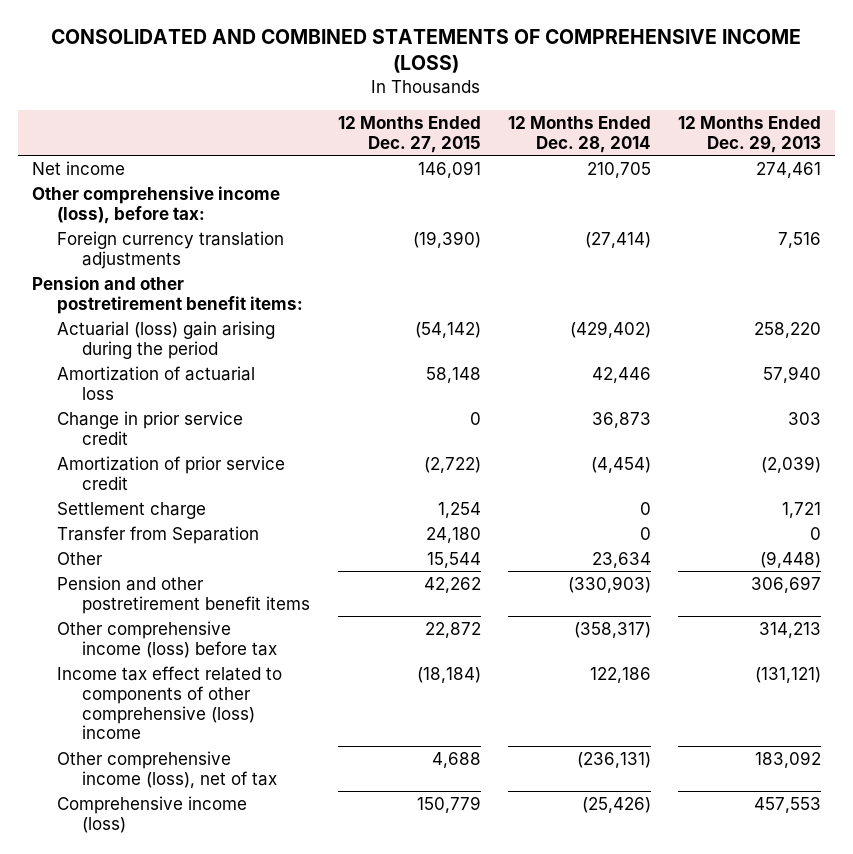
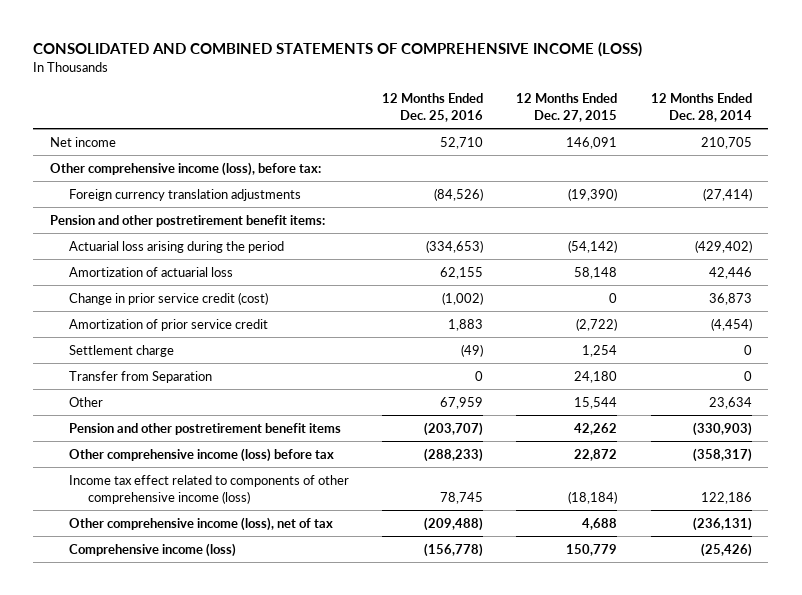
[677,115,821,153] 12 Months Ended Dec. 29, 2013 -> none
none -> [382,92,484,122] 12 Months Ended Dec. 25, 2016
[56,320,275,359] Actuarial (loss) gain arising during the period -> [69,240,285,253] Actuarial loss arising during the period
[56,410,243,445] Change in prior service credit -> [69,291,269,305] Change in prior service credit (cost)
[56,665,282,740] Income tax effect related to components of other comprehensive (loss) income -> [69,474,350,504] Income tax effect related to components of other comprehensive income (loss)

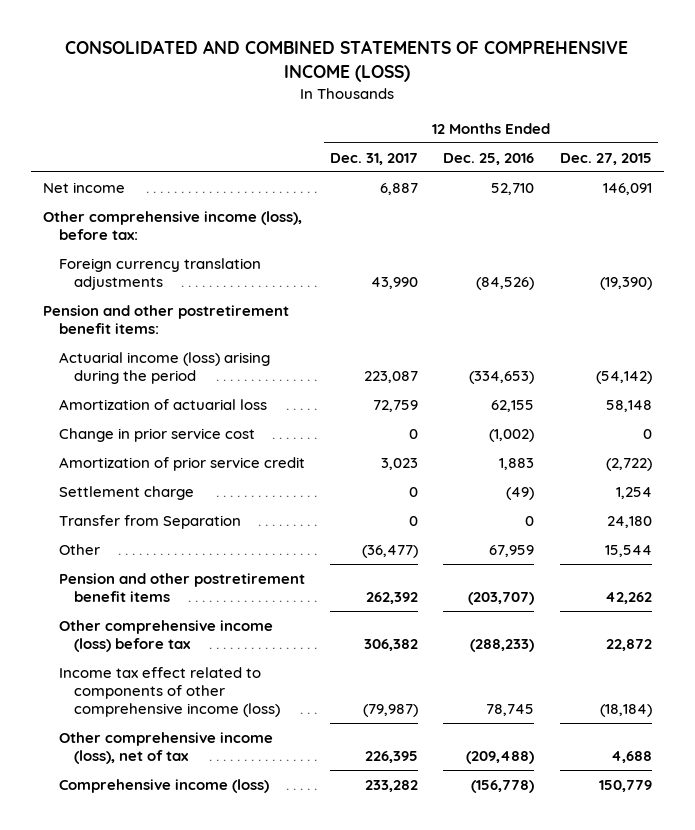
[650,92,752,122] 12 Months Ended Dec. 28, 2014 -> none
none -> [330,152,419,165] Dec. 31, 2017
[69,240,285,253] Actuarial loss arising during the period -> [58,351,270,384] Actuarial income (loss) arising during the period
[69,291,269,305] Change in prior service credit (cost) -> [58,427,255,442] Change in prior service cost

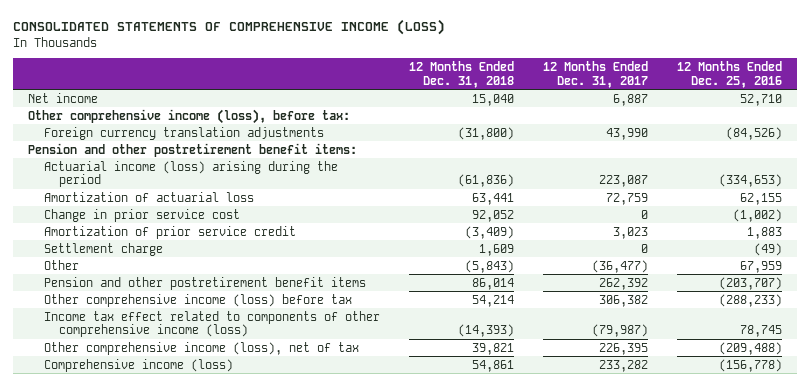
[65,40,629,82] CONSOLIDATED AND COMBINED STATEMENTS OF COMPREHENSIVE INCOME (LOSS) -> [13,19,446,36] CONSOLIDATED STATEMENTS OF COMPREHENSIVE INCOME (LOSS)
[559,152,652,165] Dec. 27, 2015 -> none
none -> [408,61,514,88] 12 Months Ended Dec. 31, 2018
[58,514,241,529] Transfer from Separation -> none

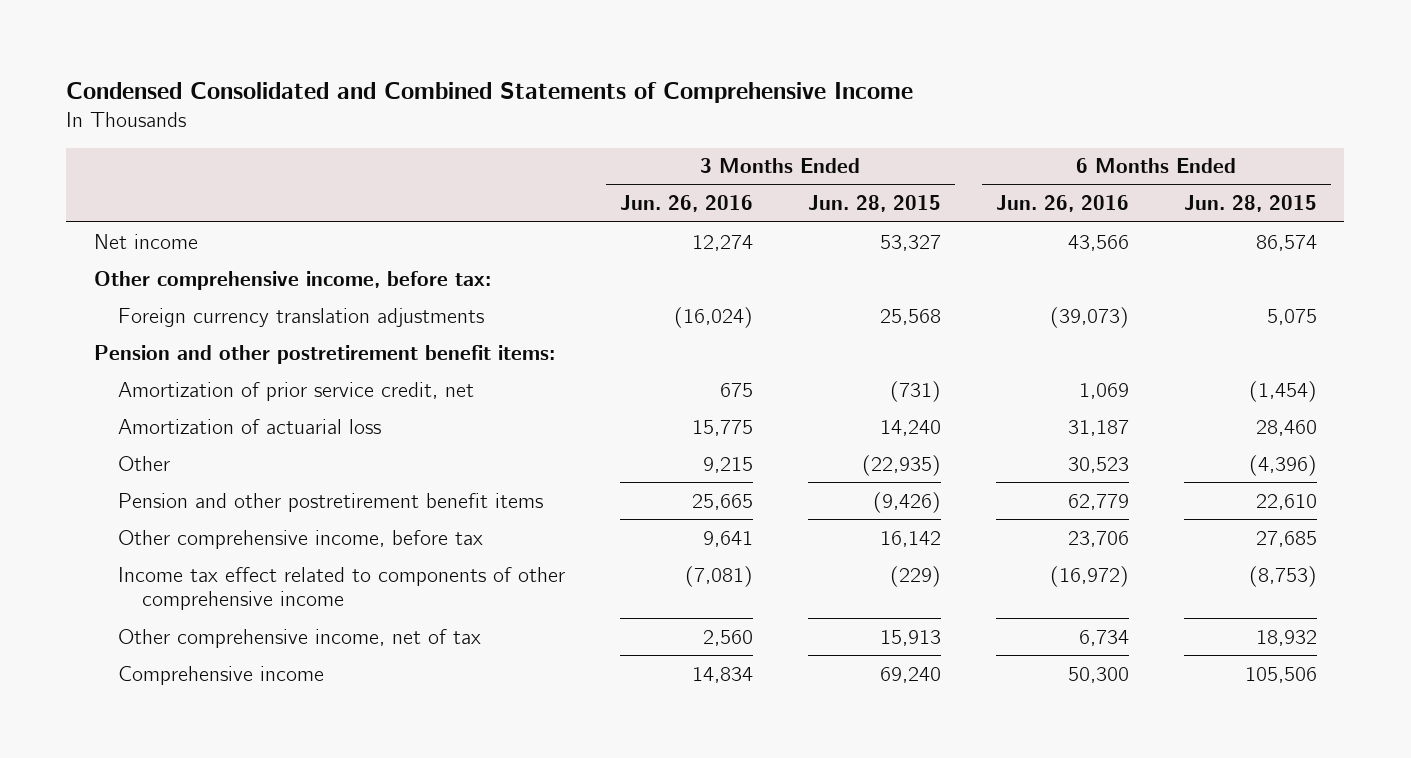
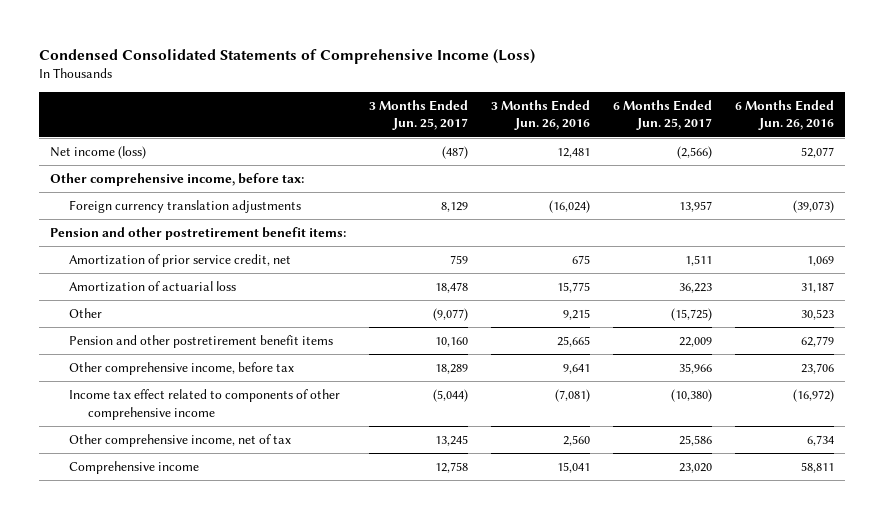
[66,81,914,103] Condensed Consolidated and Combined Statements of Comprehensive Income -> [38,48,535,64] Condensed Consolidated Statements of Comprehensive Income (Loss)
[807,195,941,213] Jun. 28, 2015 -> none
[1183,195,1317,213] Jun. 28, 2015 -> none
none -> [369,100,469,131] 3 Months Ended Jun. 25, 2017
none -> [612,100,712,131] 6 Months Ended Jun. 25, 2017
[93,233,198,249] Net income -> [50,146,147,160] Net income (loss)
[691,234,753,251] 12,274 -> [557,148,591,159] 12,481
[1067,234,1129,251] 43,566 -> [800,147,834,159] 52,077
[691,666,753,683] 14,834 -> [557,462,591,474] 15,041
[1067,666,1129,683] 50,300 -> [800,462,834,474] 58,811

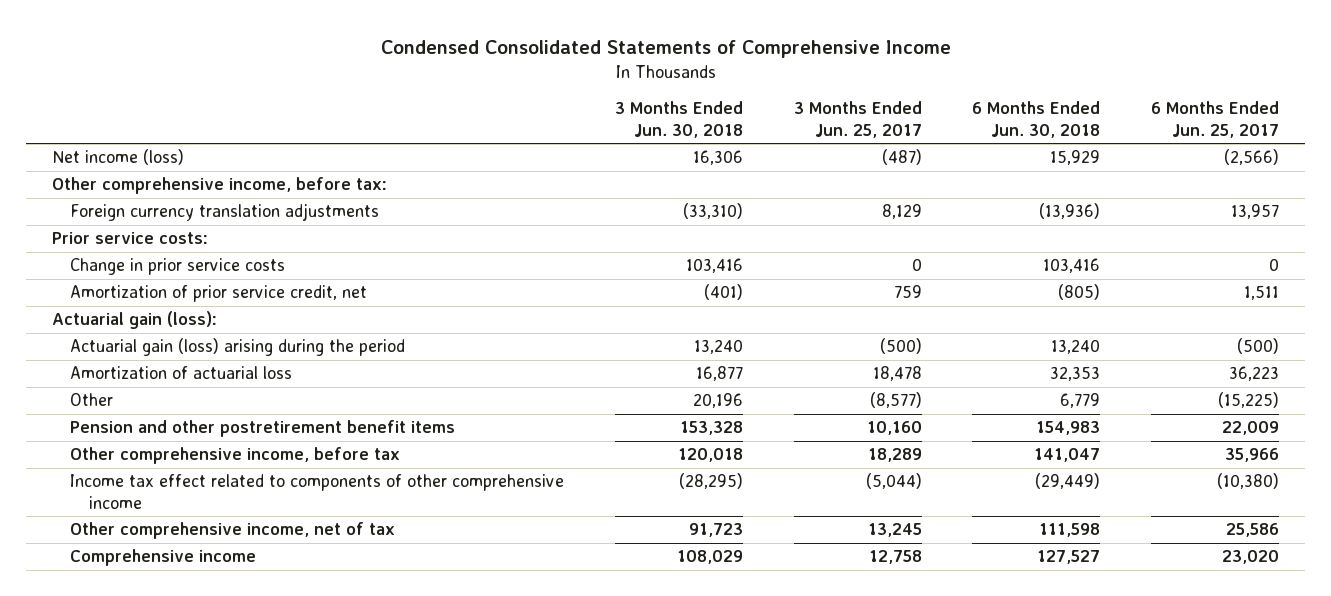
[38,48,535,64] Condensed Consolidated Statements of Comprehensive Income (Loss) -> [380,39,951,58] Condensed Consolidated Statements of Comprehensive Income
[491,100,591,131] 3 Months Ended Jun. 26, 2016 -> none
[734,100,834,131] 6 Months Ended Jun. 26, 2016 -> none
none -> [614,101,743,139] 3 Months Ended Jun. 30, 2018
none -> [972,101,1101,139] 6 Months Ended Jun. 30, 2018
[50,227,347,241] Pension and other postretirement benefit items: -> none
none -> [51,232,208,245] Prior service costs:
none -> [70,258,286,276] Change in prior service costs
none -> [51,311,217,330] Actuarial gain (loss):
none -> [70,338,406,357] Actuarial gain (loss) arising during the period
[433,308,469,322] (9,077) -> [869,392,922,409] (8,577)
[670,308,712,322] (15,725) -> [1218,392,1280,409] (15,225)

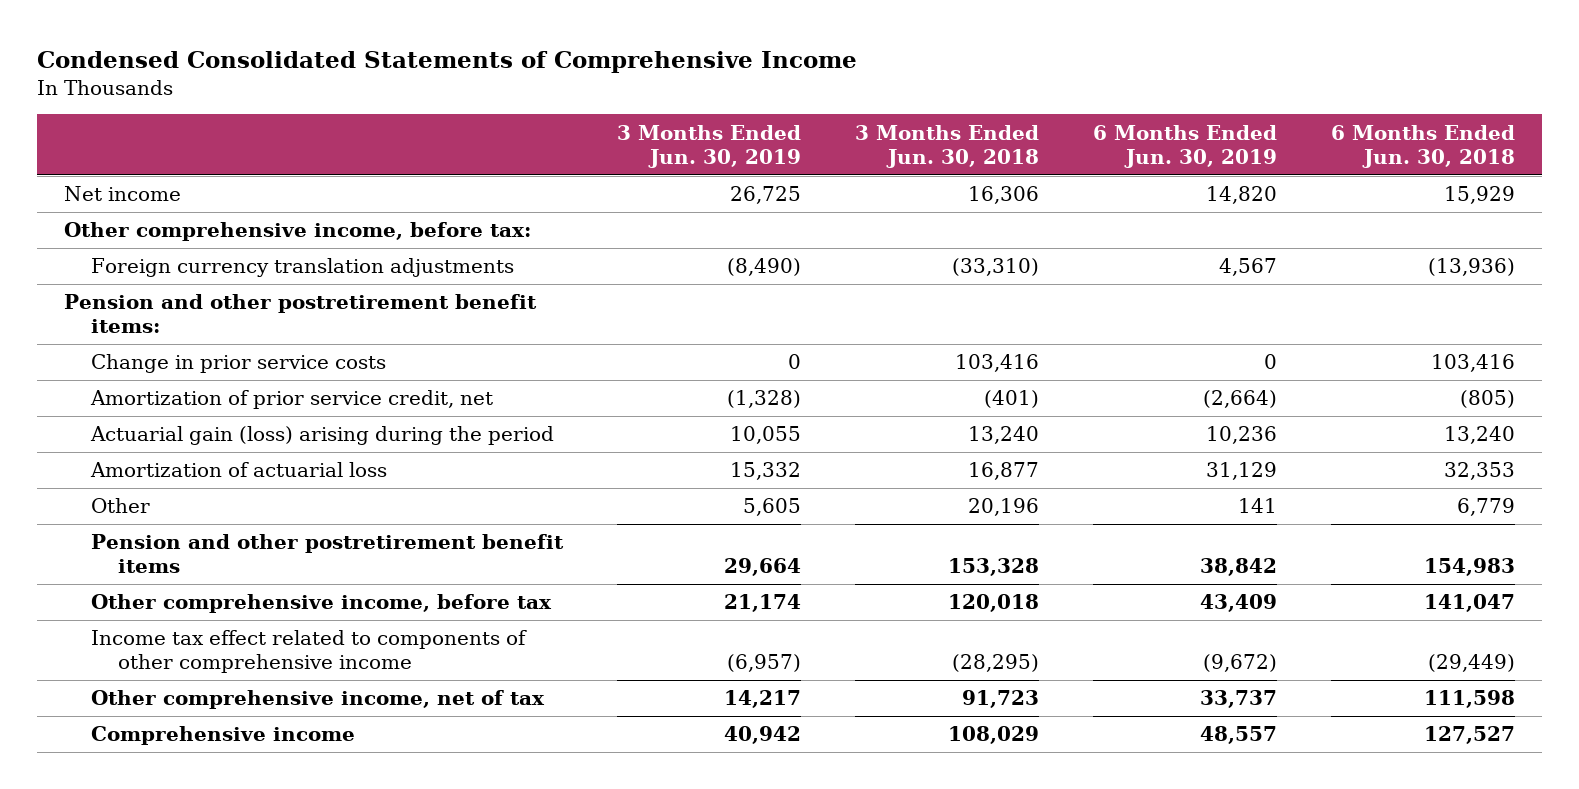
[793,101,922,139] 3 Months Ended Jun. 25, 2017 -> none
[1151,101,1280,139] 6 Months Ended Jun. 25, 2017 -> none
none -> [617,124,802,168] 3 Months Ended Jun. 30, 2019
none -> [1092,124,1277,168] 6 Months Ended Jun. 30, 2019
[51,149,184,166] Net income (loss) -> [64,186,182,202] Net income
[51,232,208,245] Prior service costs: -> none
none -> [64,294,538,334] Pension and other postretirement benefit items:
[51,311,217,330] Actuarial gain (loss): -> none

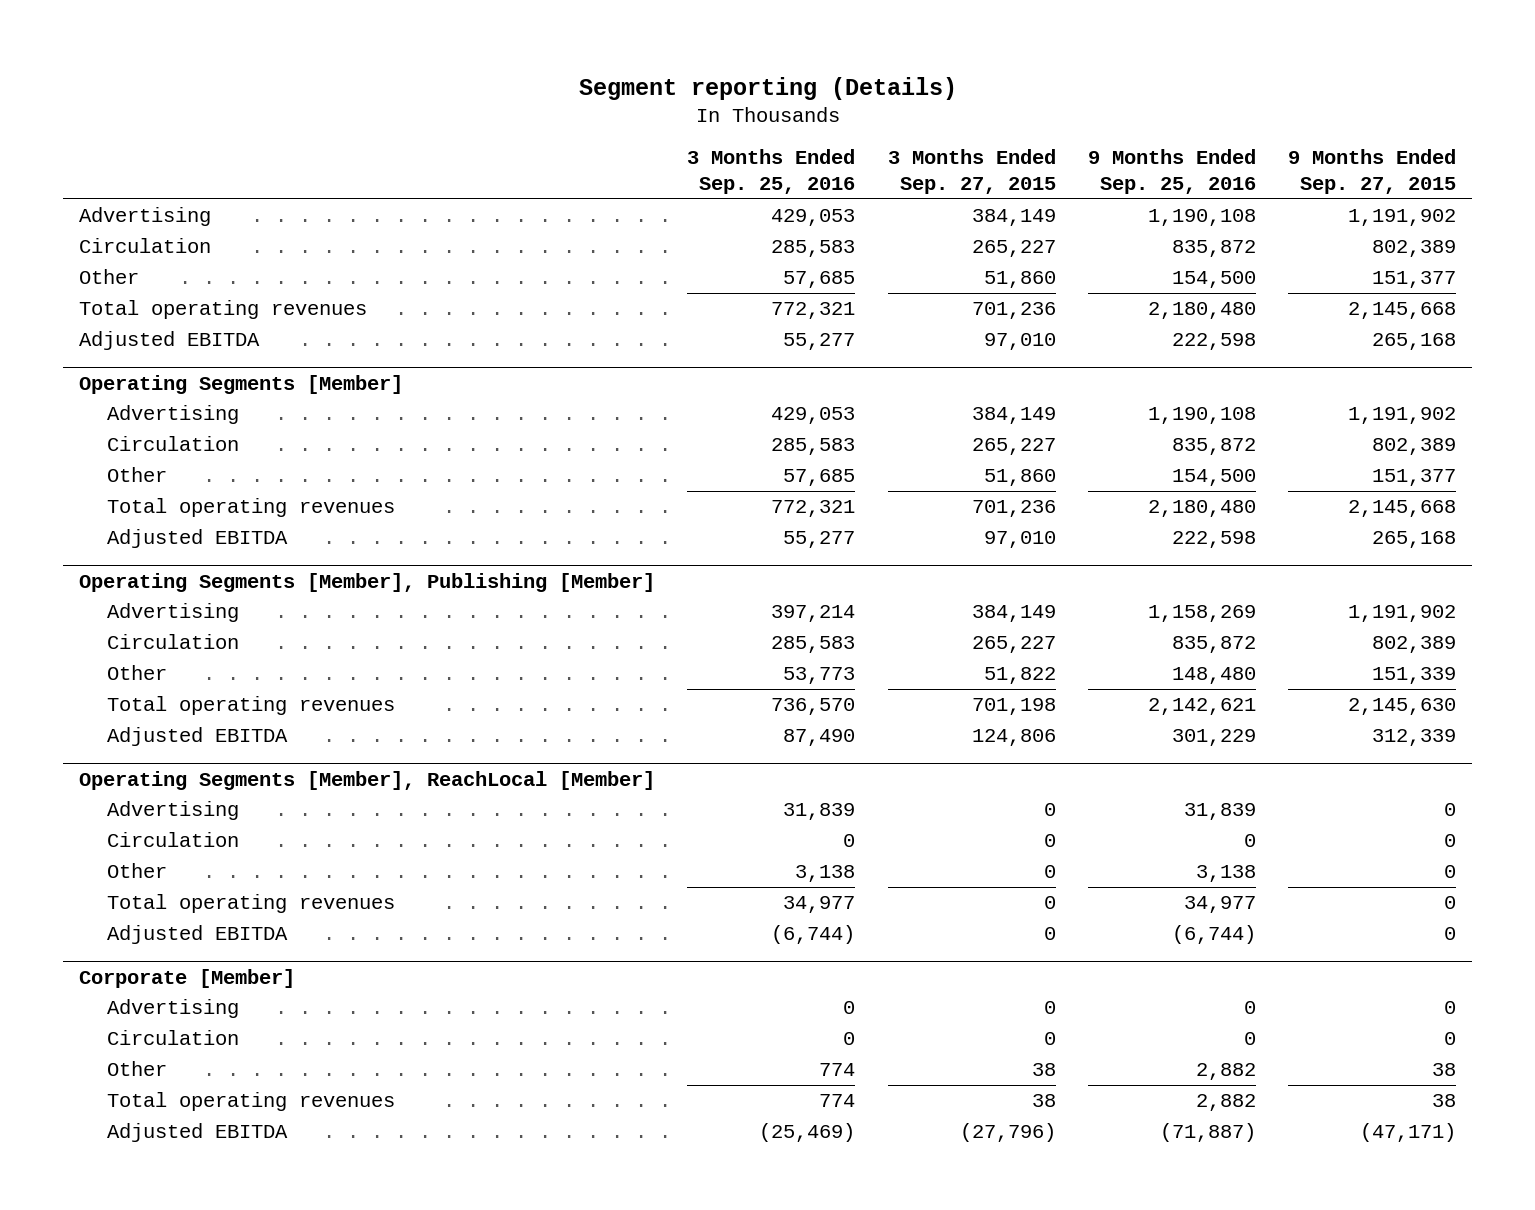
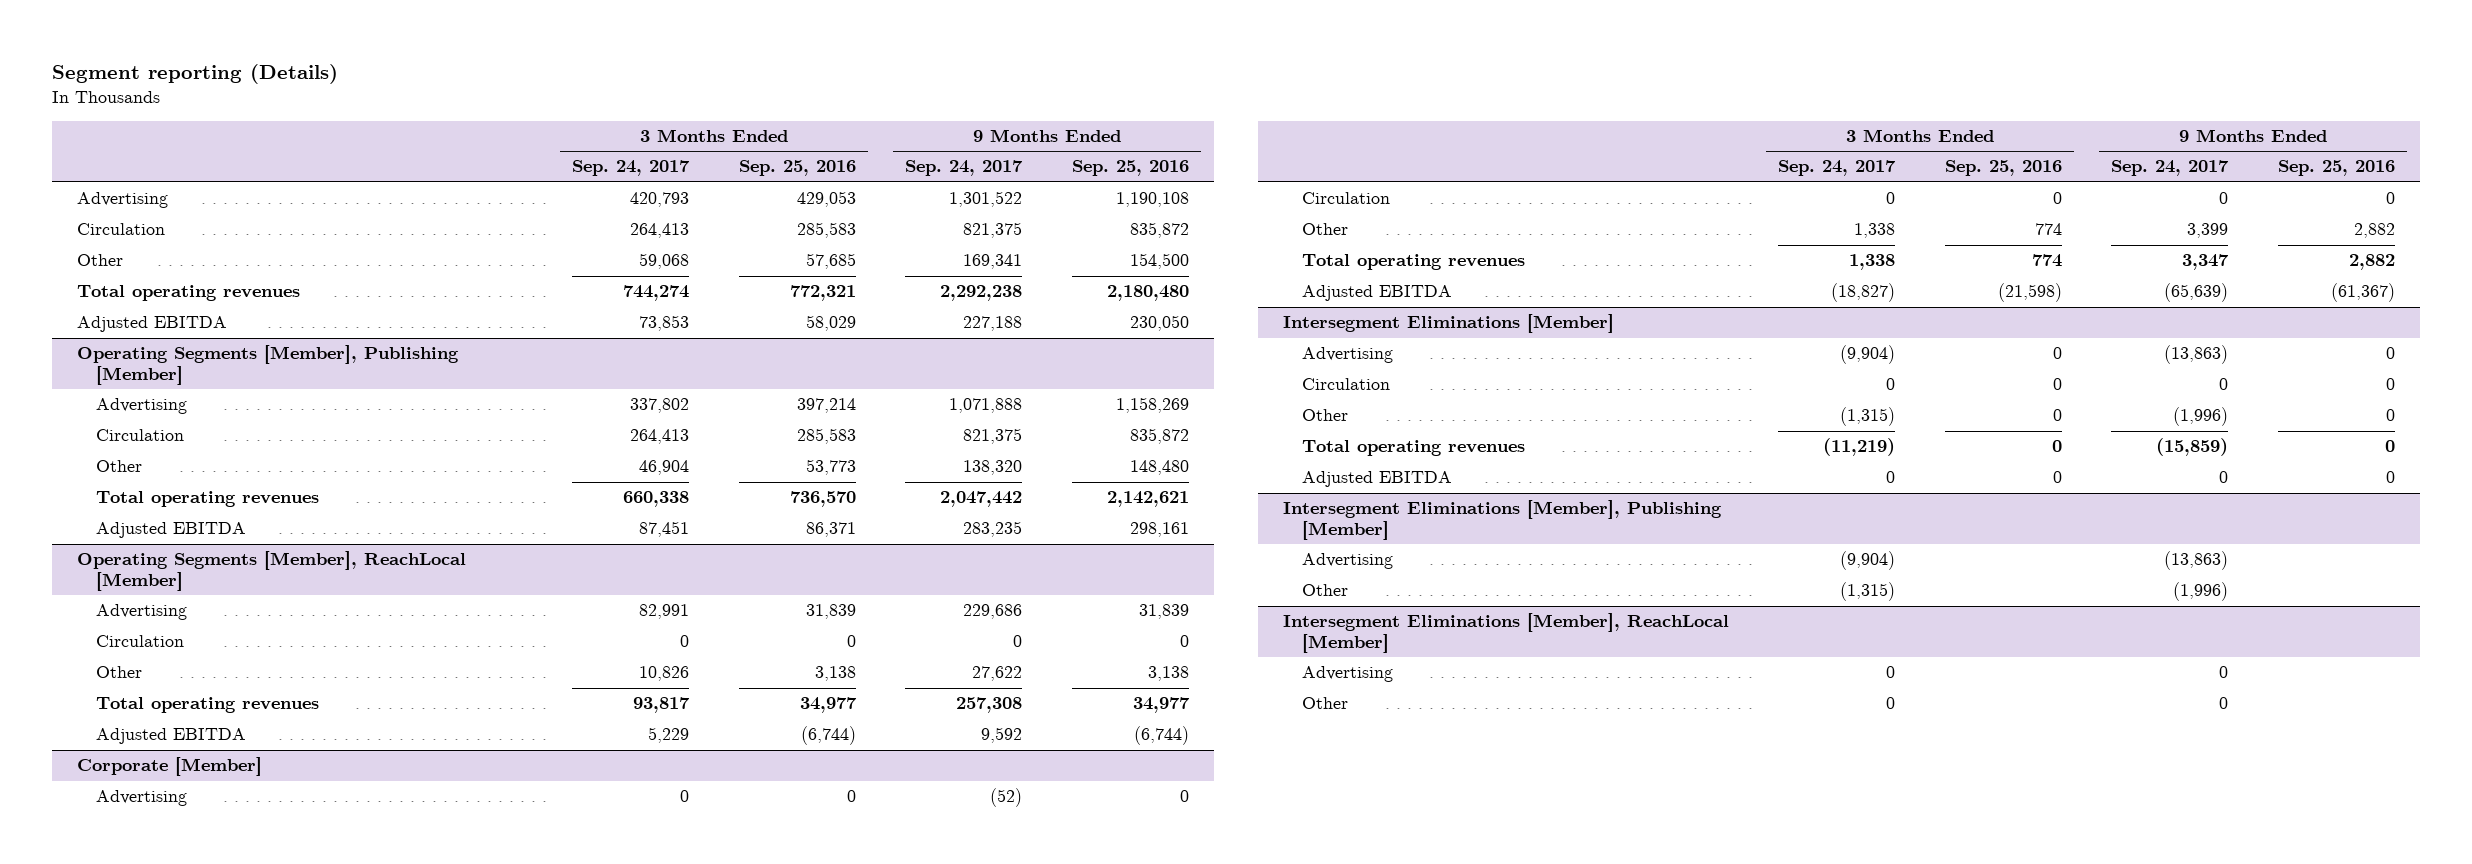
[887,149,1056,195] 3 Months Ended Sep. 27, 2015 -> none
[1287,149,1456,195] 9 Months Ended Sep. 27, 2015 -> none
none -> [572,160,691,177] Sep. 24, 2017
none -> [905,160,1024,177] Sep. 24, 2017
[79,374,404,394] Operating Segments [Member] -> none
[107,404,240,424] Advertising -> none
[107,435,240,451] Circulation -> none
[107,466,168,482] Other -> none
[107,497,396,517] Total operating revenues -> none
[107,528,289,548] Adjusted EBITDA -> none
[783,332,856,350] 55,277 -> [805,315,856,332] 58,029
[1171,332,1256,350] 222,598 -> [1130,315,1190,332] 230,050
[783,728,856,746] 87,490 -> [805,522,856,538] 86,371
[1171,728,1256,746] 301,229 -> [1130,522,1190,538] 298,161
[759,1122,856,1142] (25,469) -> [1997,283,2062,303] (21,598)
[1159,1122,1256,1142] (71,887) -> [2330,283,2395,303] (61,367)
none -> [1282,314,1614,334] Intersegment Eliminations [Member]
none -> [1302,347,1394,364] Advertising
none -> [1302,378,1391,391] Circulation
none -> [1302,409,1349,422] Other
none -> [1302,440,1526,457] Total operating revenues
none -> [1302,471,1453,488] Adjusted EBITDA
none -> [1282,500,1722,540] Intersegment Eliminations [Member], Publishing [Member]
none -> [1302,553,1394,570] Advertising
none -> [1302,584,1349,597] Other
none -> [1282,613,1729,653] Intersegment Eliminations [Member], ReachLocal [Member]
none -> [1302,666,1394,683] Advertising
none -> [1302,697,1349,710] Other

